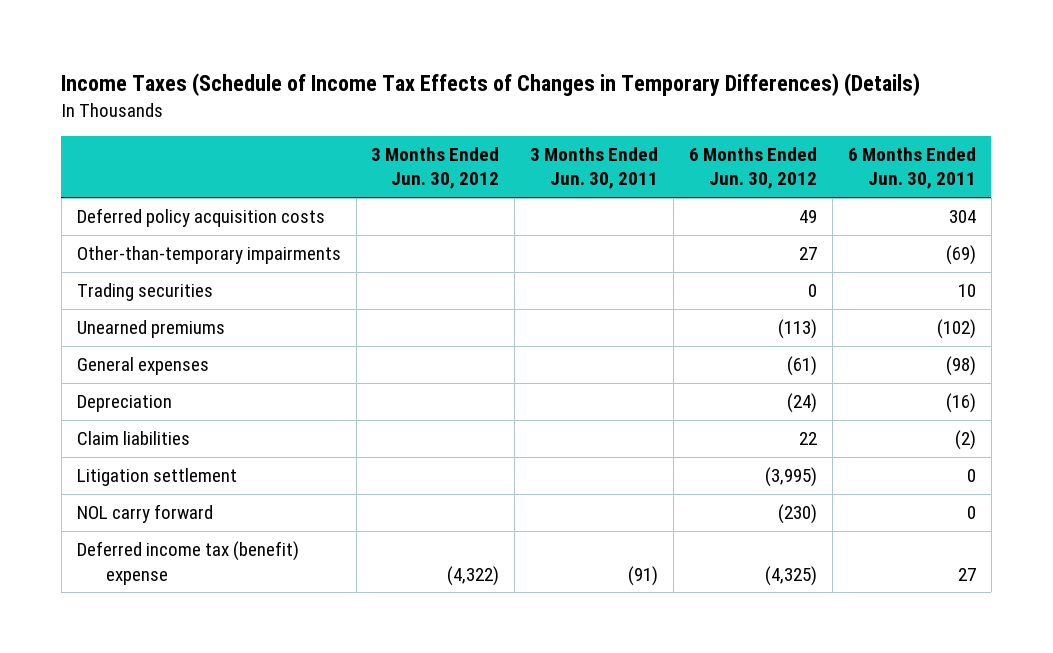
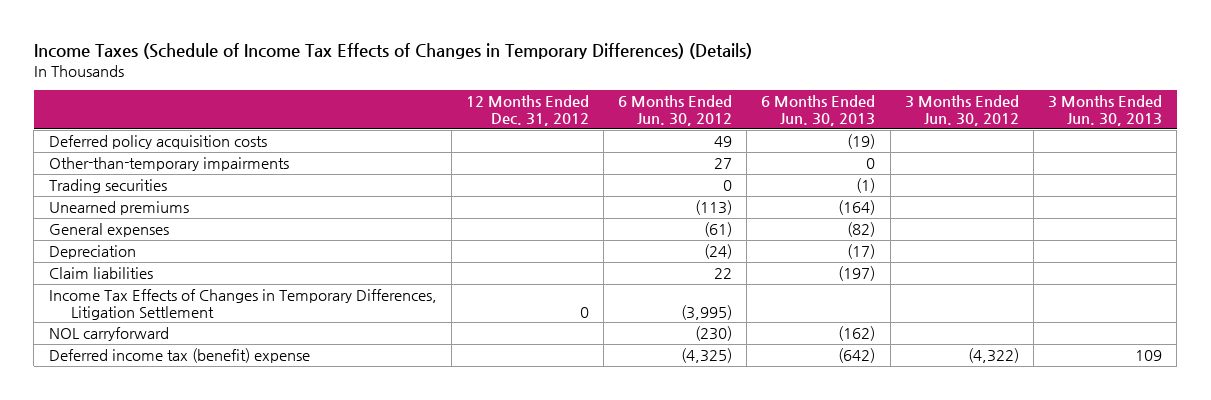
[530,147,659,190] 3 Months Ended Jun. 30, 2011 -> none
[847,147,976,190] 6 Months Ended Jun. 30, 2011 -> none
none -> [465,95,589,127] 12 Months Ended Dec. 31, 2012
none -> [761,95,876,127] 6 Months Ended Jun. 30, 2013
none -> [1048,95,1163,127] 3 Months Ended Jun. 30, 2013
[76,468,237,487] Litigation settlement -> [48,288,437,320] Income Tax Effects of Changes in Temporary Differences, Litigation Settlement
[76,504,213,524] NOL carry forward -> [48,326,169,341] NOL carryforward

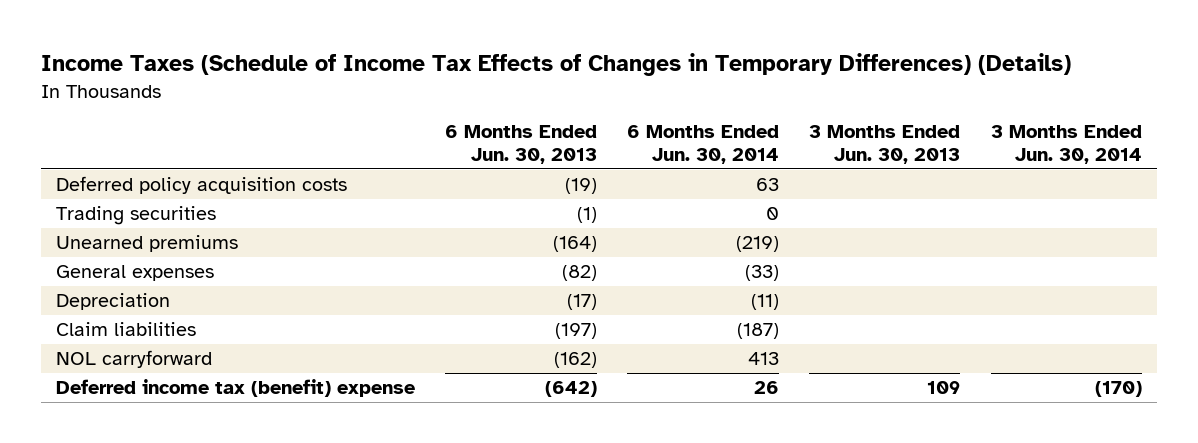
[465,95,589,127] 12 Months Ended Dec. 31, 2012 -> none
[618,95,733,127] 6 Months Ended Jun. 30, 2012 -> none
[904,95,1019,127] 3 Months Ended Jun. 30, 2012 -> none
none -> [627,125,780,164] 6 Months Ended Jun. 30, 2014
none -> [990,125,1142,164] 3 Months Ended Jun. 30, 2014
[48,156,289,171] Other-than-temporary impairments -> none
[48,288,437,320] Income Tax Effects of Changes in Temporary Differences, Litigation Settlement -> none

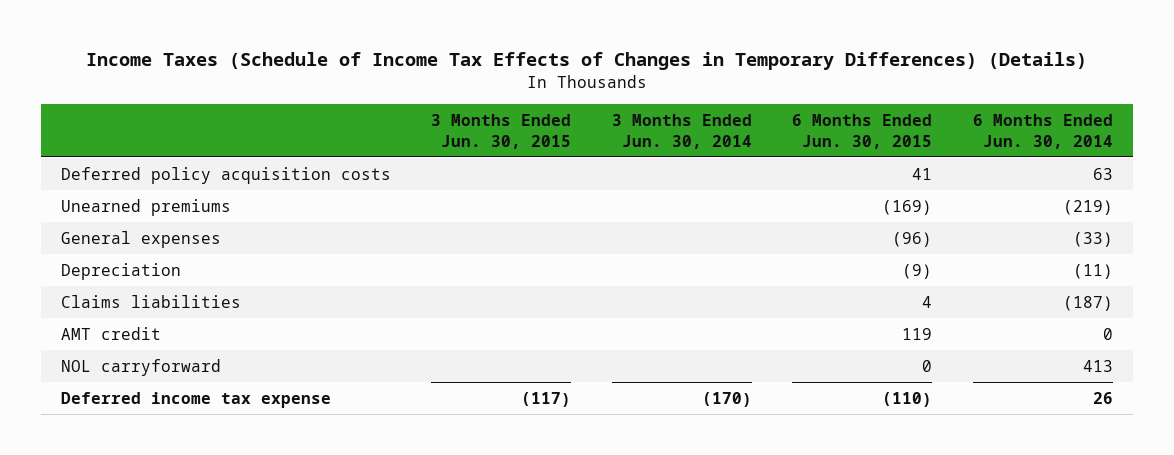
[445,125,598,164] 6 Months Ended Jun. 30, 2013 -> none
[809,125,961,164] 3 Months Ended Jun. 30, 2013 -> none
none -> [431,113,572,149] 3 Months Ended Jun. 30, 2015
none -> [792,113,933,149] 6 Months Ended Jun. 30, 2015
[56,205,217,225] Trading securities -> none
[56,321,197,336] Claim liabilities -> [61,294,242,308] Claims liabilities
none -> [61,326,162,340] AMT credit
[56,378,416,397] Deferred income tax (benefit) expense -> [61,391,332,408] Deferred income tax expense

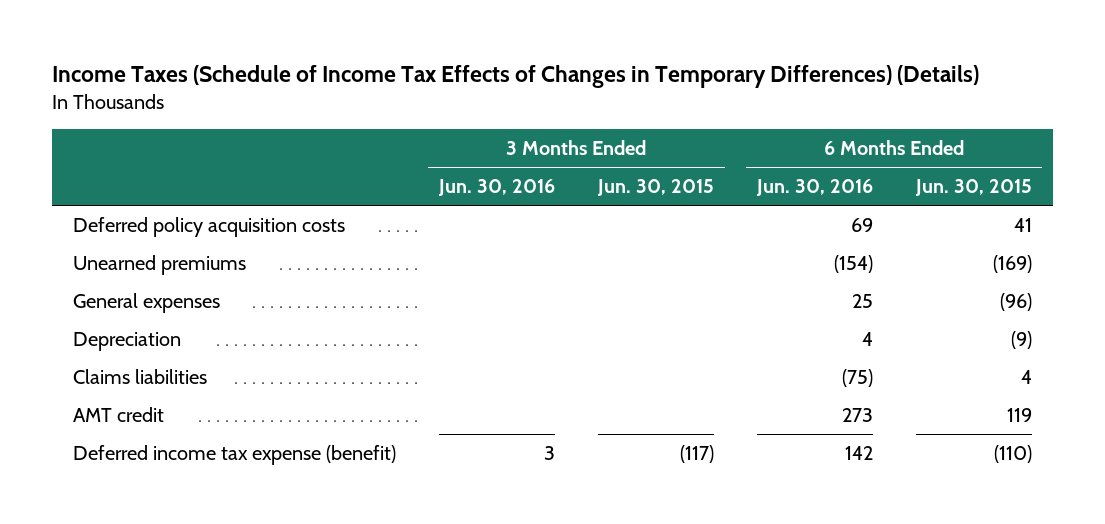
[611,113,752,149] 3 Months Ended Jun. 30, 2014 -> none
[972,113,1113,149] 6 Months Ended Jun. 30, 2014 -> none
none -> [438,179,556,197] Jun. 30, 2016
none -> [755,179,873,197] Jun. 30, 2016
[61,358,222,376] NOL carryforward -> none
[61,391,332,408] Deferred income tax expense -> [73,444,397,465] Deferred income tax expense (benefit)

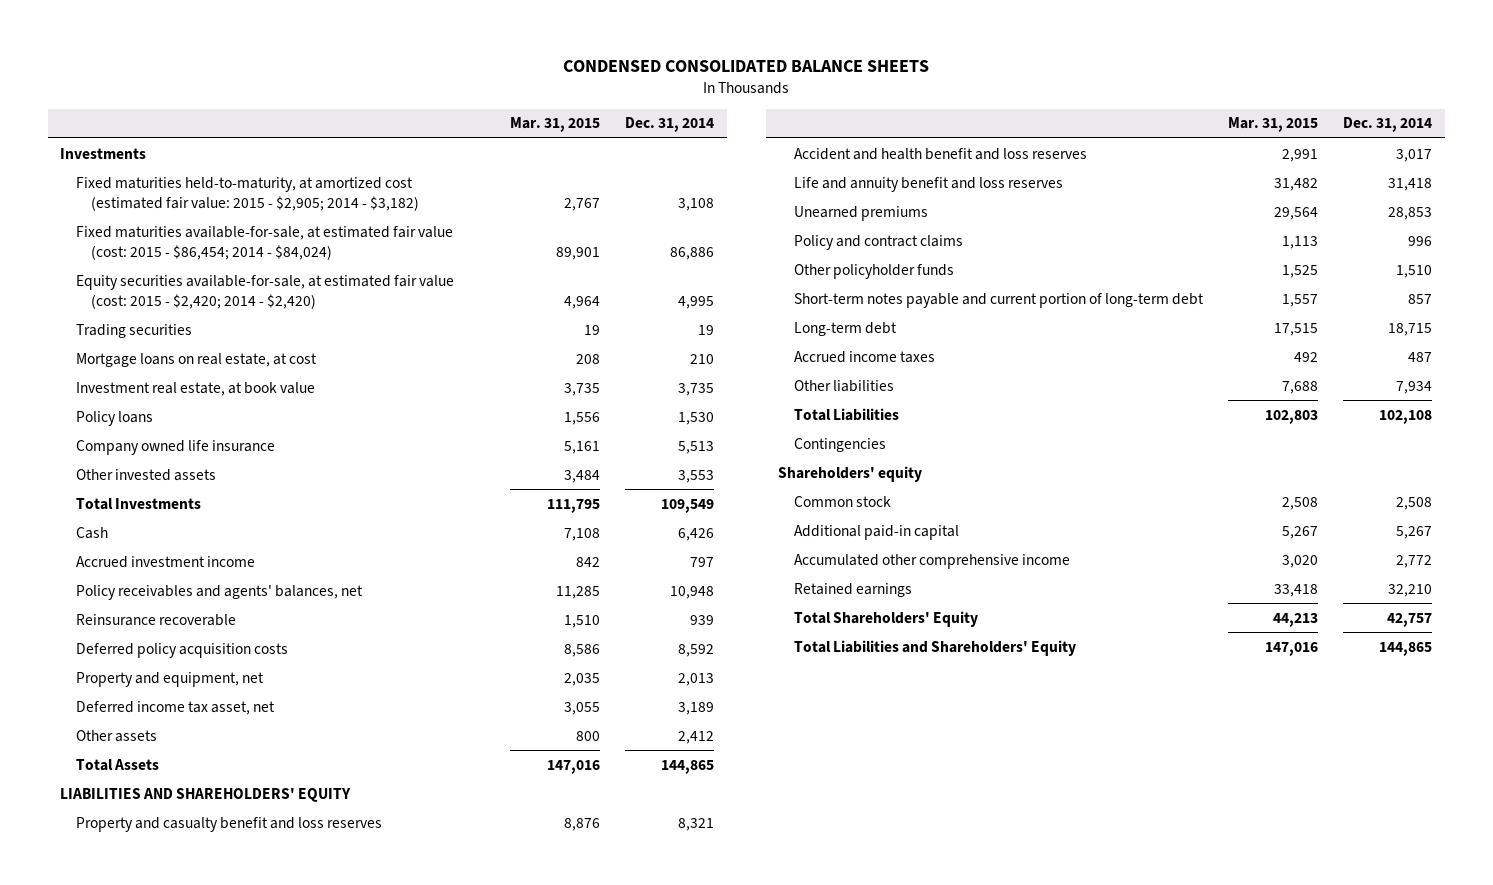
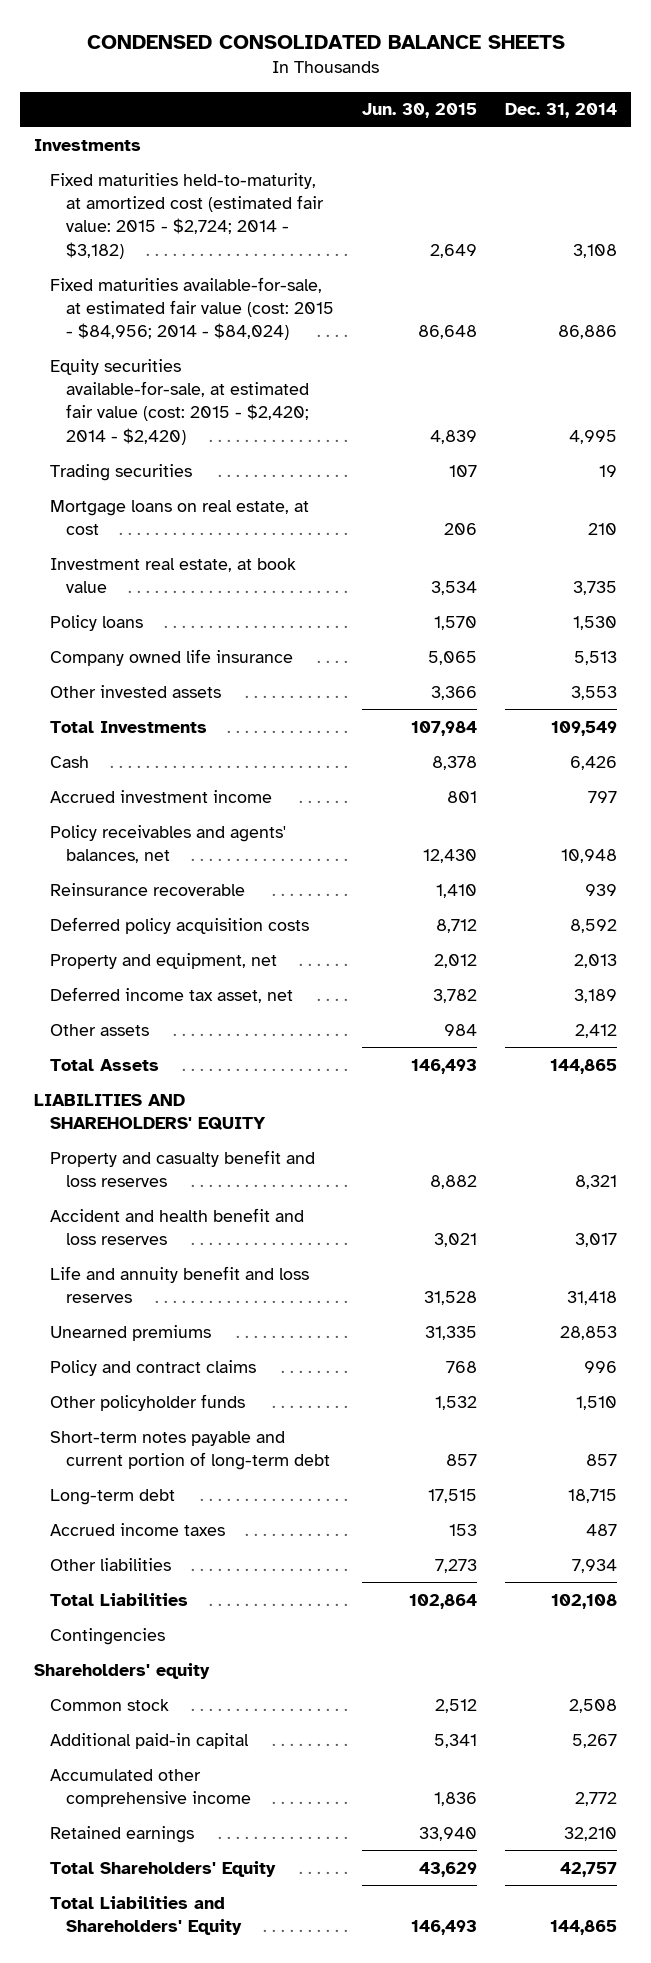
[509,117,600,133] Mar. 31, 2015 -> none
none -> [361,103,477,119] Jun. 30, 2015
[75,176,420,211] Fixed maturities held-to-maturity, at amortized cost (estimated fair value: 2015 - $2,905; 2014 - $3,182) -> [50,172,324,259] Fixed maturities held-to-maturity, at amortized cost (estimated fair value: 2015 - $2,724; 2014 - $3,182)
[75,225,453,260] Fixed maturities available-for-sale, at estimated fair value (cost: 2015 - $86,454; 2014 - $84,024) -> [50,276,334,341] Fixed maturities available-for-sale, at estimated fair value (cost: 2015 - $84,956; 2014 - $84,024)

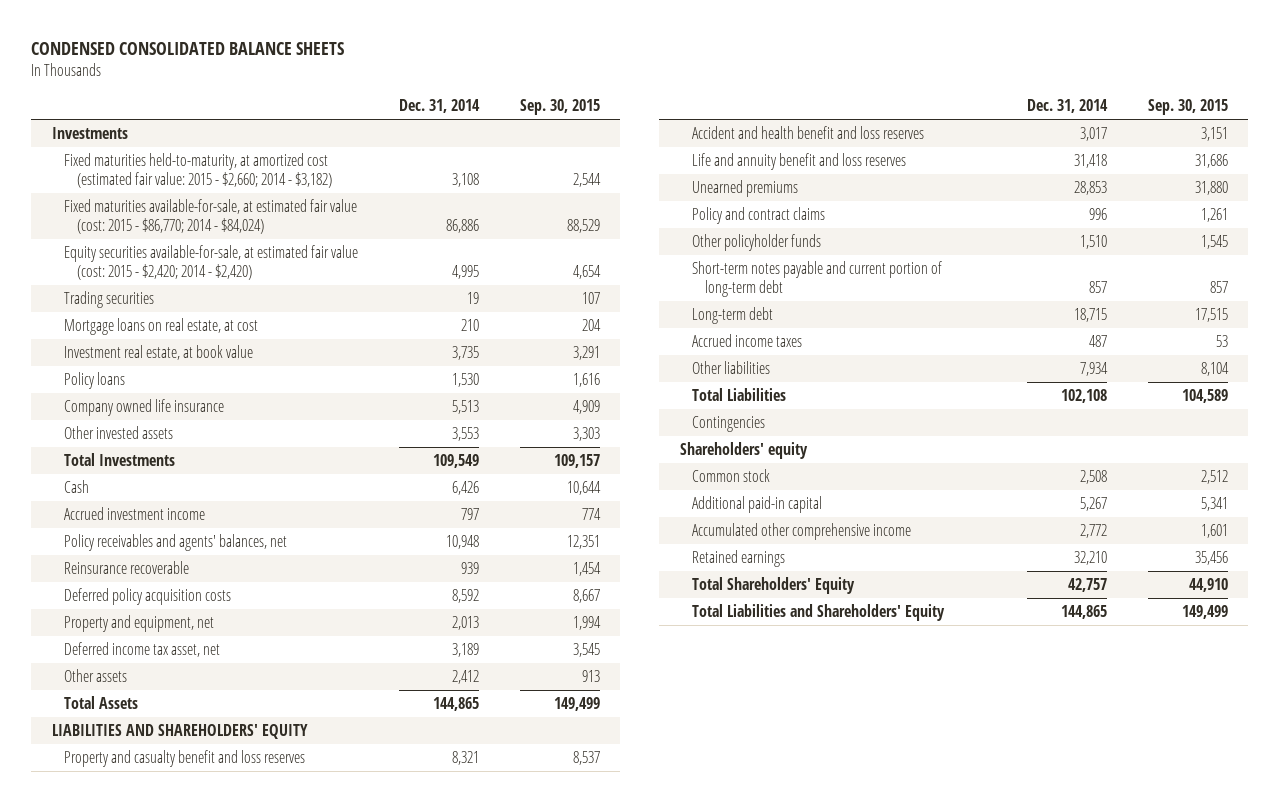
[361,103,477,119] Jun. 30, 2015 -> none
none -> [519,99,600,116] Sep. 30, 2015
[50,172,324,259] Fixed maturities held-to-maturity, at amortized cost (estimated fair value: 2015 - $2,724; 2014 - $3,182) -> [64,153,332,188] Fixed maturities held-to-maturity, at amortized cost (estimated fair value: 2015 - $2,660; 2014 - $3,182)
[50,276,334,341] Fixed maturities available-for-sale, at estimated fair value (cost: 2015 - $84,956; 2014 - $84,024) -> [64,199,358,234] Fixed maturities available-for-sale, at estimated fair value (cost: 2015 - $86,770; 2014 - $84,024)

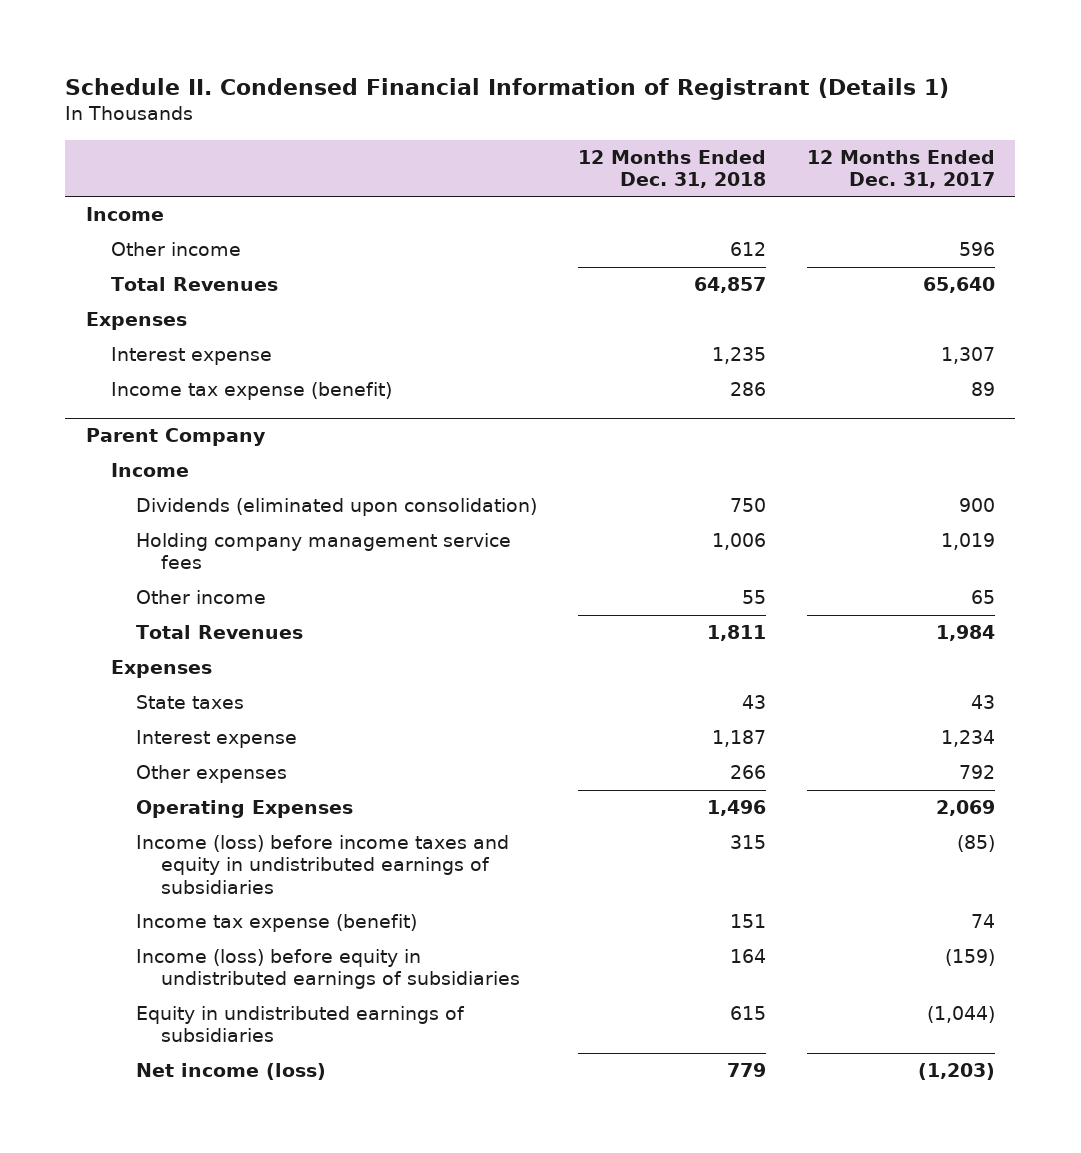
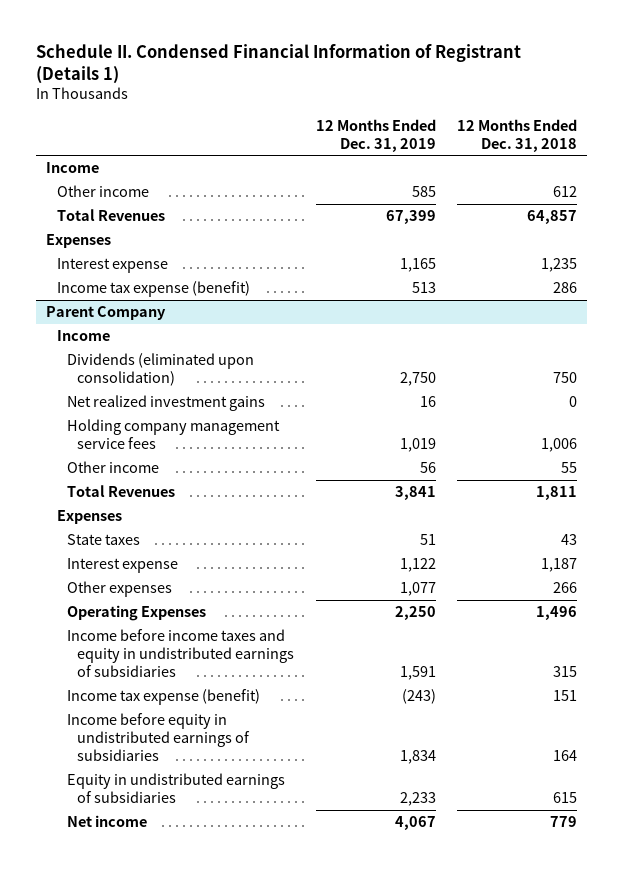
[806,149,995,188] 12 Months Ended Dec. 31, 2017 -> none
none -> [315,118,436,152] 12 Months Ended Dec. 31, 2019
none -> [67,395,266,412] Net realized investment gains
[135,835,509,894] Income (loss) before income taxes and equity in undistributed earnings of subsidiaries -> [67,629,295,677] Income before income taxes and equity in undistributed earnings of subsidiaries
[135,949,520,990] Income (loss) before equity in undistributed earnings of subsidiaries -> [67,713,251,761] Income before equity in undistributed earnings of subsidiaries
[135,1063,326,1081] Net income (loss) -> [67,815,148,828] Net income

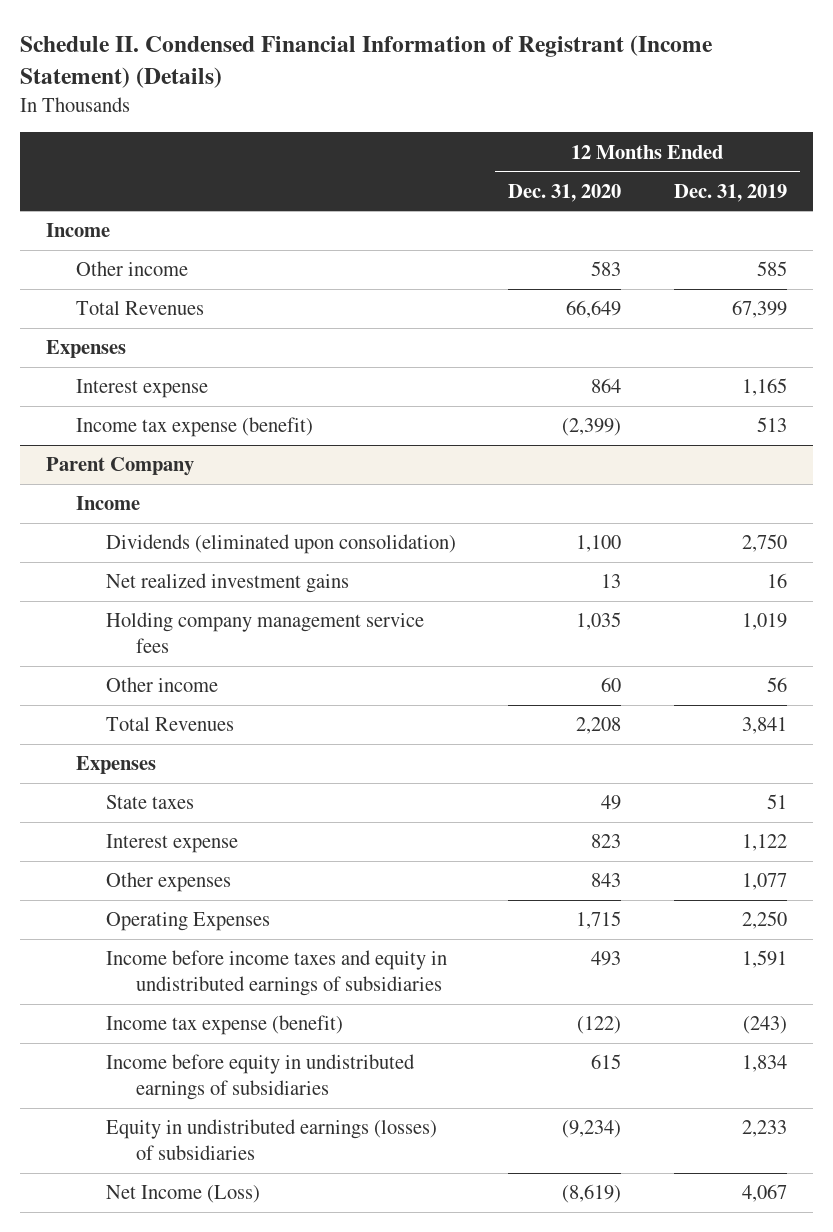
[35,43,521,85] Schedule II. Condensed Financial Information of Registrant (Details 1) -> [19,34,713,88] Schedule II. Condensed Financial Information of Registrant (Income Statement) (Details)
[456,118,577,152] 12 Months Ended Dec. 31, 2018 -> none
none -> [508,183,622,202] Dec. 31, 2020
[67,773,286,804] Equity in undistributed earnings of subsidiaries -> [105,1119,437,1161] Equity in undistributed earnings (losses) of subsidiaries
[67,815,148,828] Net income -> [105,1185,260,1204] Net Income (Loss)

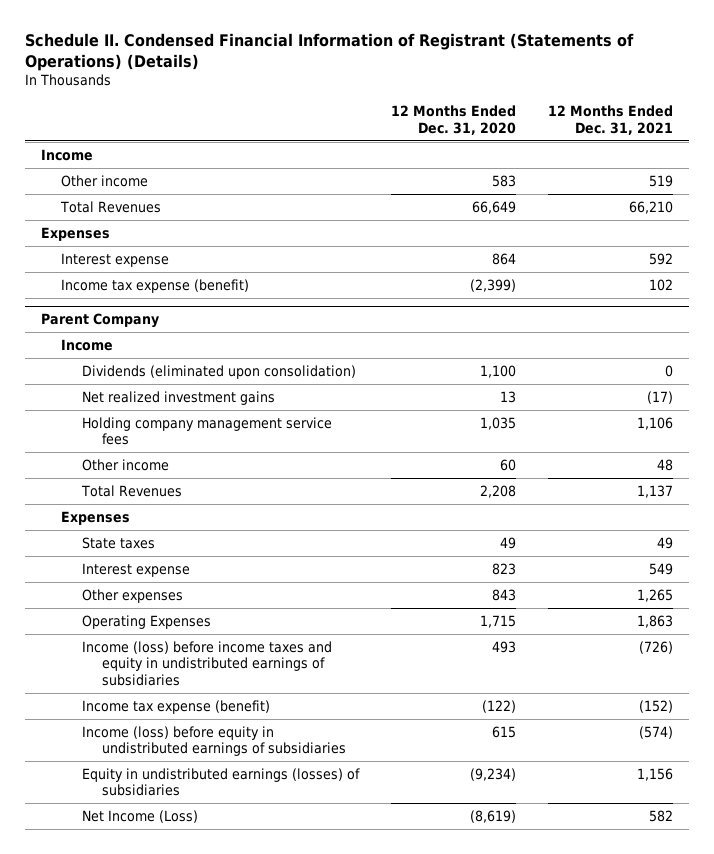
[19,34,713,88] Schedule II. Condensed Financial Information of Registrant (Income Statement) (Details) -> [24,32,634,71] Schedule II. Condensed Financial Information of Registrant (Statements of Operations) (Details)
[673,183,787,202] Dec. 31, 2019 -> none
none -> [547,105,673,135] 12 Months Ended Dec. 31, 2021
[105,950,447,997] Income before income taxes and equity in undistributed earnings of subsidiaries -> [81,641,332,686] Income (loss) before income taxes and equity in undistributed earnings of subsidiaries
[105,1054,415,1101] Income before equity in undistributed earnings of subsidiaries -> [81,726,346,757] Income (loss) before equity in undistributed earnings of subsidiaries

